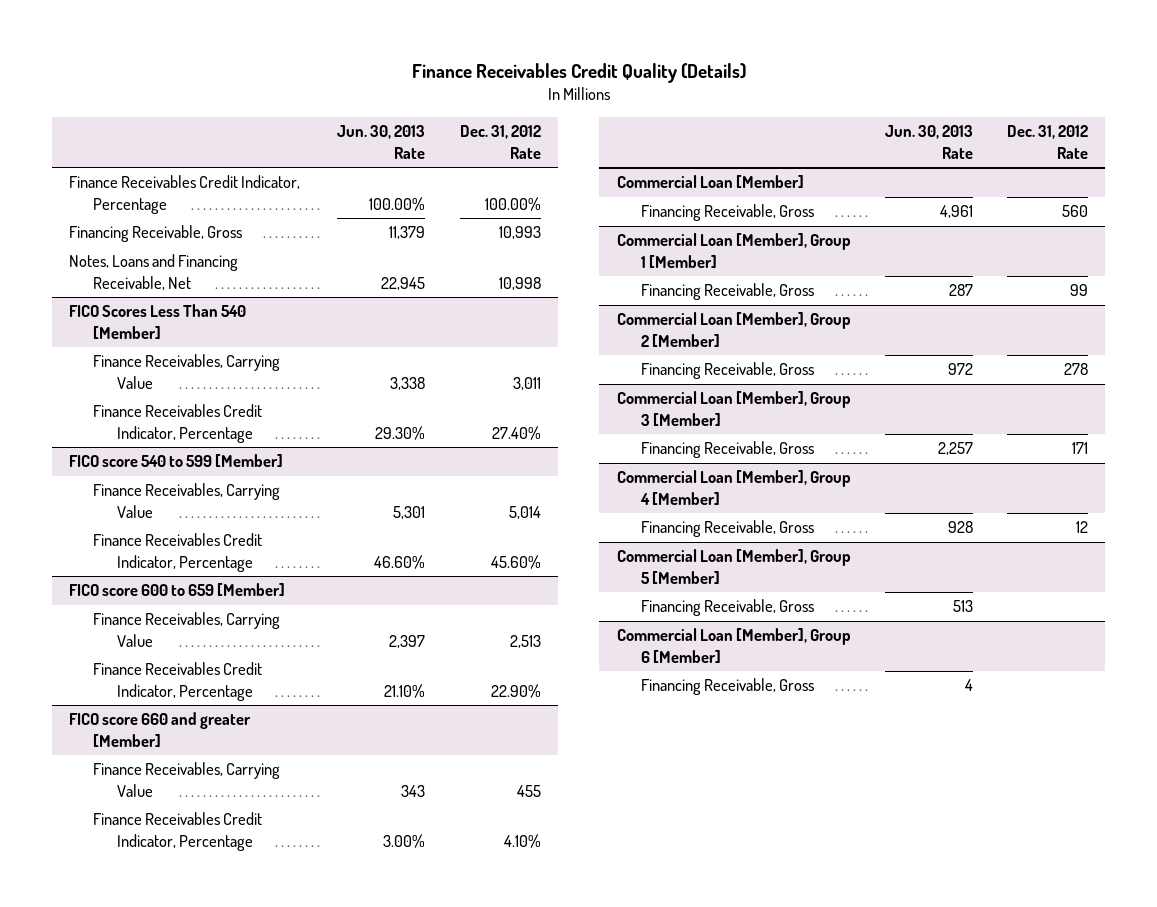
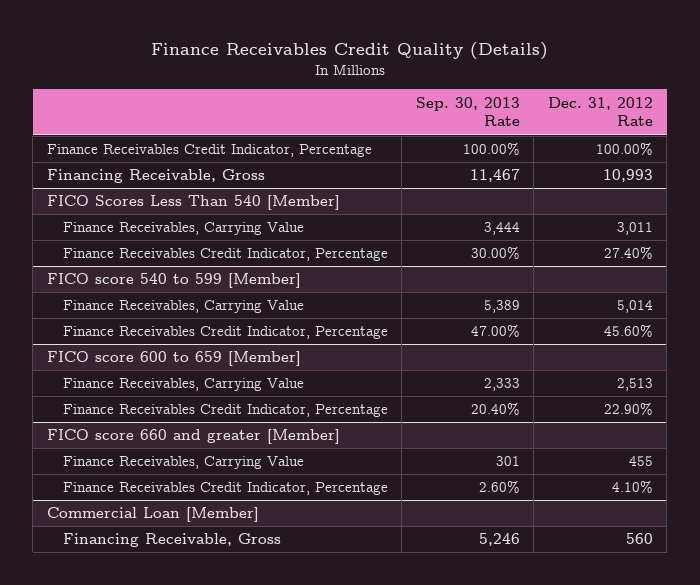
[337,125,426,159] Jun. 30, 2013 Rate -> none
none -> [415,96,520,127] Sep. 30, 2013 Rate
[69,254,239,291] Notes, Loans and Financing Receivable, Net -> none
[616,233,851,269] Commercial Loan [Member], Group 1 [Member] -> none
[640,283,814,301] Financing Receivable, Gross -> none
[616,312,851,348] Commercial Loan [Member], Group 2 [Member] -> none
[640,362,814,380] Financing Receivable, Gross -> none
[616,391,851,427] Commercial Loan [Member], Group 3 [Member] -> none
[640,441,814,459] Financing Receivable, Gross -> none
[616,470,851,506] Commercial Loan [Member], Group 4 [Member] -> none
[640,520,814,538] Financing Receivable, Gross -> none
[616,549,851,585] Commercial Loan [Member], Group 5 [Member] -> none
[640,599,814,617] Financing Receivable, Gross -> none
[616,628,851,664] Commercial Loan [Member], Group 6 [Member] -> none
[640,678,814,696] Financing Receivable, Gross -> none

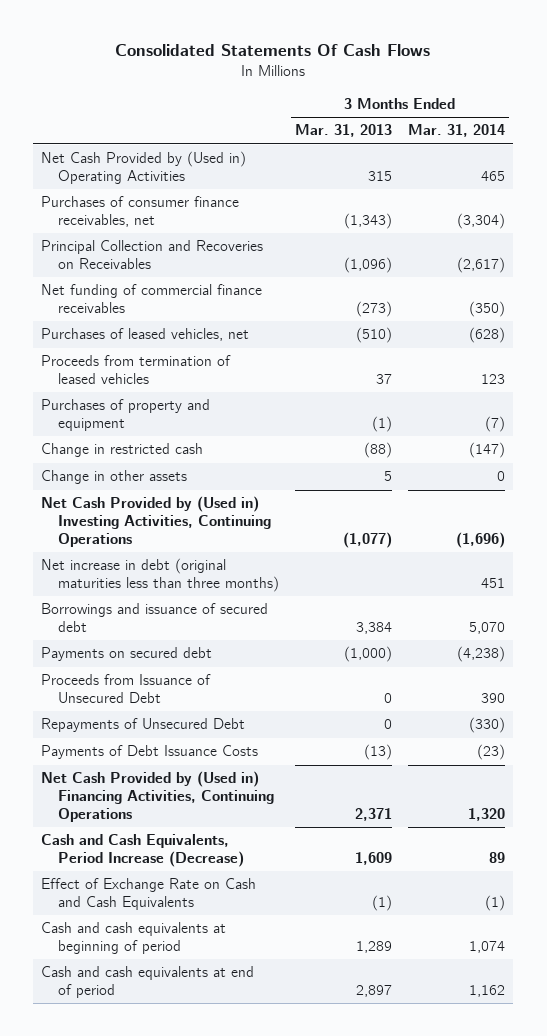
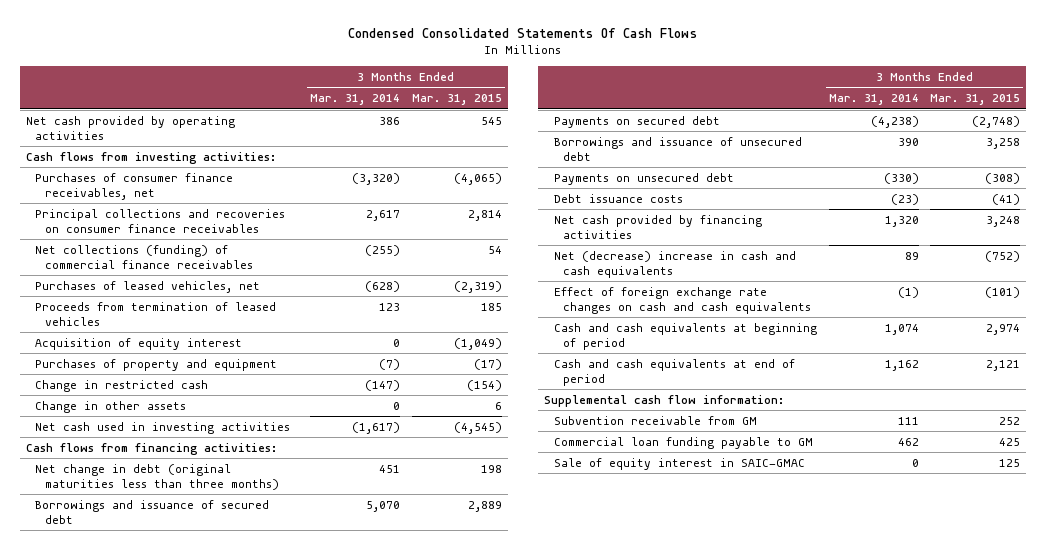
[115,43,431,56] Consolidated Statements Of Cash Flows -> [348,28,698,39] Condensed Consolidated Statements Of Cash Flows
[295,124,393,138] Mar. 31, 2013 -> none
none -> [412,94,503,106] Mar. 31, 2015
[41,151,247,185] Net Cash Provided by (Used in) Operating Activities -> [25,115,235,140] Net cash provided by operating activities
[481,171,506,182] 465 -> [379,116,401,125] 386
none -> [25,151,276,164] Cash flows from investing activities:
[457,213,506,230] (3,304) -> [352,172,401,185] (3,320)
[41,240,264,270] Principal Collection and Recoveries on Receivables -> [35,208,286,233] Principal collections and recoveries on consumer finance receivables
[457,257,506,274] (2,617) -> [366,209,401,221] 2,617
[41,284,263,314] Net funding of commercial finance receivables -> [35,244,254,269] Net collections (funding) of commercial finance receivables
[469,301,506,318] (350) -> [365,244,401,256] (255)
none -> [35,337,243,350] Acquisition of equity interest
[41,496,272,547] Net Cash Provided by (Used in) Investing Activities, Continuing Operations -> [35,421,291,434] Net cash used in investing activities
[456,531,506,548] (1,696) -> [352,421,401,434] (1,617)
none -> [25,442,277,455] Cash flows from financing activities:
[41,558,280,593] Net increase in debt (original maturities less than three months) -> [35,463,280,490] Net change in debt (original maturities less than three months)
[41,674,212,704] Proceeds from Issuance of Unsecured Debt -> [553,136,802,161] Borrowings and issuance of unsecured debt
[41,718,246,733] Repayments of Unsecured Debt -> [553,172,734,185] Payments on unsecured debt
[41,745,259,760] Payments of Debt Issuance Costs -> [553,193,683,203] Debt issuance costs
[41,771,275,822] Net Cash Provided by (Used in) Financing Activities, Continuing Operations -> [553,214,762,239] Net cash provided by financing activities
[41,834,245,868] Cash and Cash Equivalents, Period Increase (Decrease) -> [553,250,796,278] Net (decrease) increase in cash and cash equivalents
[41,878,257,911] Effect of Exchange Rate on Cash and Cash Equivalents -> [553,286,812,314] Effect of foreign exchange rate changes on cash and cash equivalents
none -> [543,394,784,407] Supplemental cash flow information:
none -> [553,415,757,425] Subvention receivable from GM
none -> [553,436,813,449] Commercial loan funding payable to GM
none -> [553,457,805,470] Sale of equity interest in SAIC-GMAC

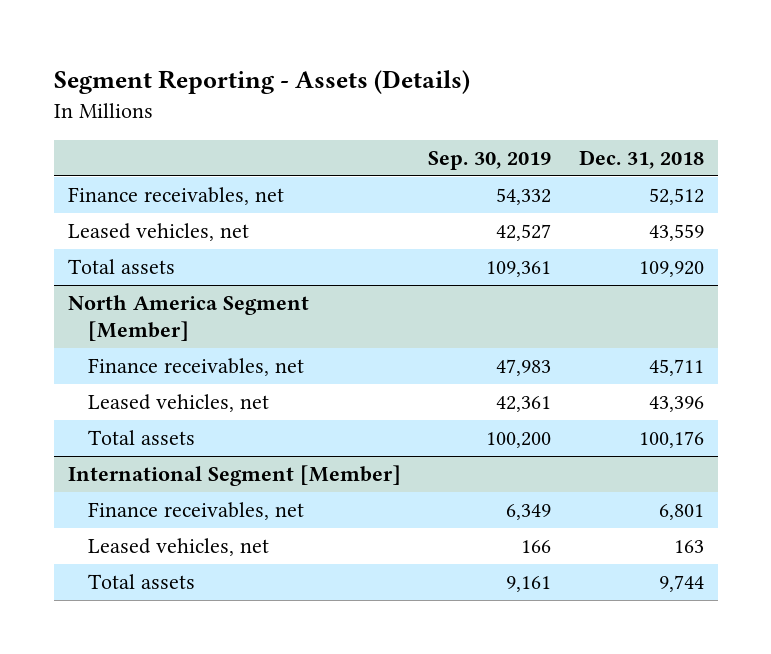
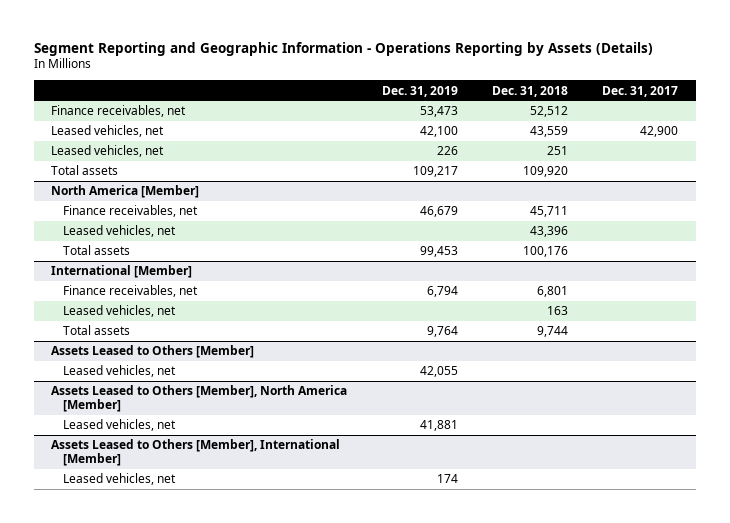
[53,69,470,94] Segment Reporting - Assets (Details) -> [34,41,654,56] Segment Reporting and Geographic Information - Operations Reporting by Assets (Details)
[428,150,552,170] Sep. 30, 2019 -> none
none -> [381,85,458,97] Dec. 31, 2019
none -> [602,85,679,97] Dec. 31, 2017
none -> [51,145,165,158] Leased vehicles, net
[67,295,309,341] North America Segment [Member] -> [51,185,200,199] North America [Member]
[67,465,401,487] International Segment [Member] -> [51,265,193,279] International [Member]
none -> [51,345,255,359] Assets Leased to Others [Member]
none -> [62,365,176,378] Leased vehicles, net
none -> [51,385,348,413] Assets Leased to Others [Member], North America [Member]
none -> [62,419,176,432] Leased vehicles, net
none -> [51,439,341,467] Assets Leased to Others [Member], International [Member]
none -> [62,473,176,486] Leased vehicles, net

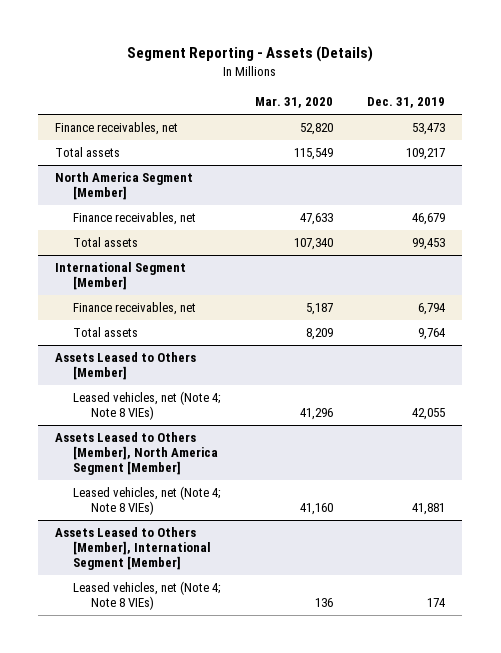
[34,41,654,56] Segment Reporting and Geographic Information - Operations Reporting by Assets (Details) -> [127,46,374,63] Segment Reporting - Assets (Details)
[492,85,569,97] Dec. 31, 2018 -> none
[602,85,679,97] Dec. 31, 2017 -> none
none -> [255,97,334,109] Mar. 31, 2020
[51,125,165,138] Leased vehicles, net -> none
[51,145,165,158] Leased vehicles, net -> none
[51,185,200,199] North America [Member] -> [55,172,194,201] North America Segment [Member]
[62,225,176,238] Leased vehicles, net -> none
[51,265,193,279] International [Member] -> [55,262,187,291] International Segment [Member]
[62,305,176,318] Leased vehicles, net -> none
[62,365,176,378] Leased vehicles, net -> [73,391,222,421] Leased vehicles, net (Note 4; Note 8 VIEs)
[51,385,348,413] Assets Leased to Others [Member], North America [Member] -> [55,432,219,476] Assets Leased to Others [Member], North America Segment [Member]
[62,419,176,432] Leased vehicles, net -> [73,486,222,516] Leased vehicles, net (Note 4; Note 8 VIEs)
[51,439,341,467] Assets Leased to Others [Member], International [Member] -> [55,527,212,571] Assets Leased to Others [Member], International Segment [Member]
[62,473,176,486] Leased vehicles, net -> [73,581,222,611] Leased vehicles, net (Note 4; Note 8 VIEs)

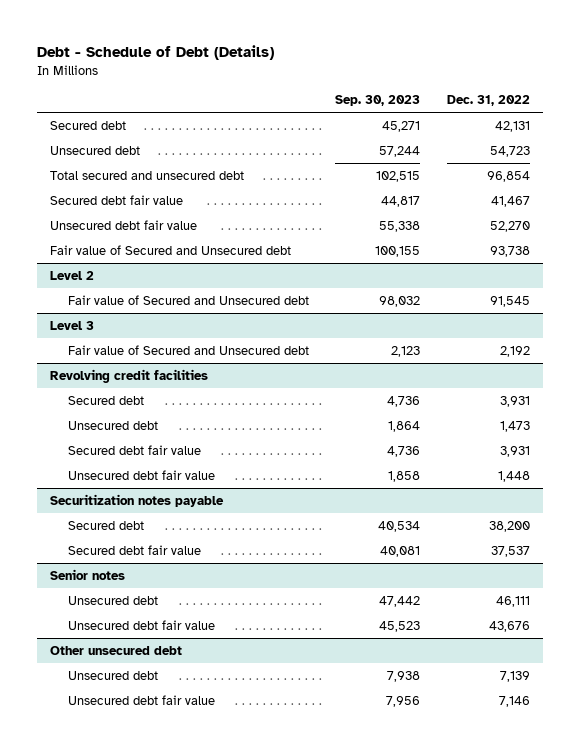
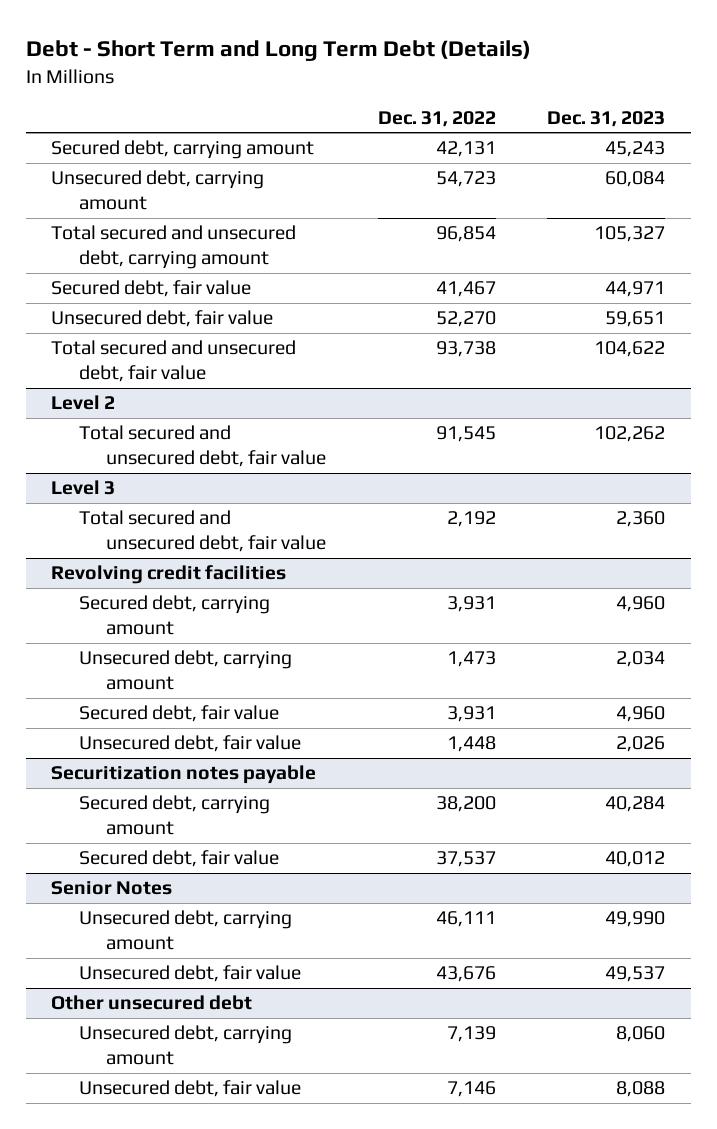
[37,45,275,61] Debt - Schedule of Debt (Details) -> [25,40,531,62] Debt - Short Term and Long Term Debt (Details)
[335,95,421,107] Sep. 30, 2023 -> none
none -> [547,110,666,127] Dec. 31, 2023
[50,120,127,130] Secured debt -> [51,140,315,160] Secured debt, carrying amount
[50,145,141,155] Unsecured debt -> [51,170,265,211] Unsecured debt, carrying amount
[50,170,245,180] Total secured and unsecured debt -> [51,225,297,270] Total secured and unsecured debt, carrying amount
[50,194,184,205] Secured debt fair value -> [51,280,252,298] Secured debt, fair value
[50,219,198,230] Unsecured debt fair value -> [51,310,274,328] Unsecured debt, fair value
[50,244,292,255] Fair value of Secured and Unsecured debt -> [51,340,297,383] Total secured and unsecured debt, fair value
[68,294,310,305] Fair value of Secured and Unsecured debt -> [78,425,327,468] Total secured and unsecured debt, fair value
[68,344,310,355] Fair value of Secured and Unsecured debt -> [78,510,327,553] Total secured and unsecured debt, fair value
[68,395,145,405] Secured debt -> [78,595,270,636] Secured debt, carrying amount
[68,420,159,430] Unsecured debt -> [78,650,292,691] Unsecured debt, carrying amount
[68,444,202,455] Secured debt fair value -> [78,705,279,723] Secured debt, fair value
[68,469,216,480] Unsecured debt fair value -> [78,735,301,753] Unsecured debt, fair value
[68,520,145,530] Secured debt -> [78,795,270,836] Secured debt, carrying amount
[68,544,202,555] Secured debt fair value -> [78,850,279,868] Secured debt, fair value
[50,568,126,580] Senior notes -> [51,881,173,896] Senior Notes
[68,595,159,605] Unsecured debt -> [78,910,292,951] Unsecured debt, carrying amount
[68,619,216,630] Unsecured debt fair value -> [78,965,301,983] Unsecured debt, fair value
[68,670,159,680] Unsecured debt -> [78,1025,292,1066] Unsecured debt, carrying amount
[68,694,216,705] Unsecured debt fair value -> [78,1080,301,1098] Unsecured debt, fair value

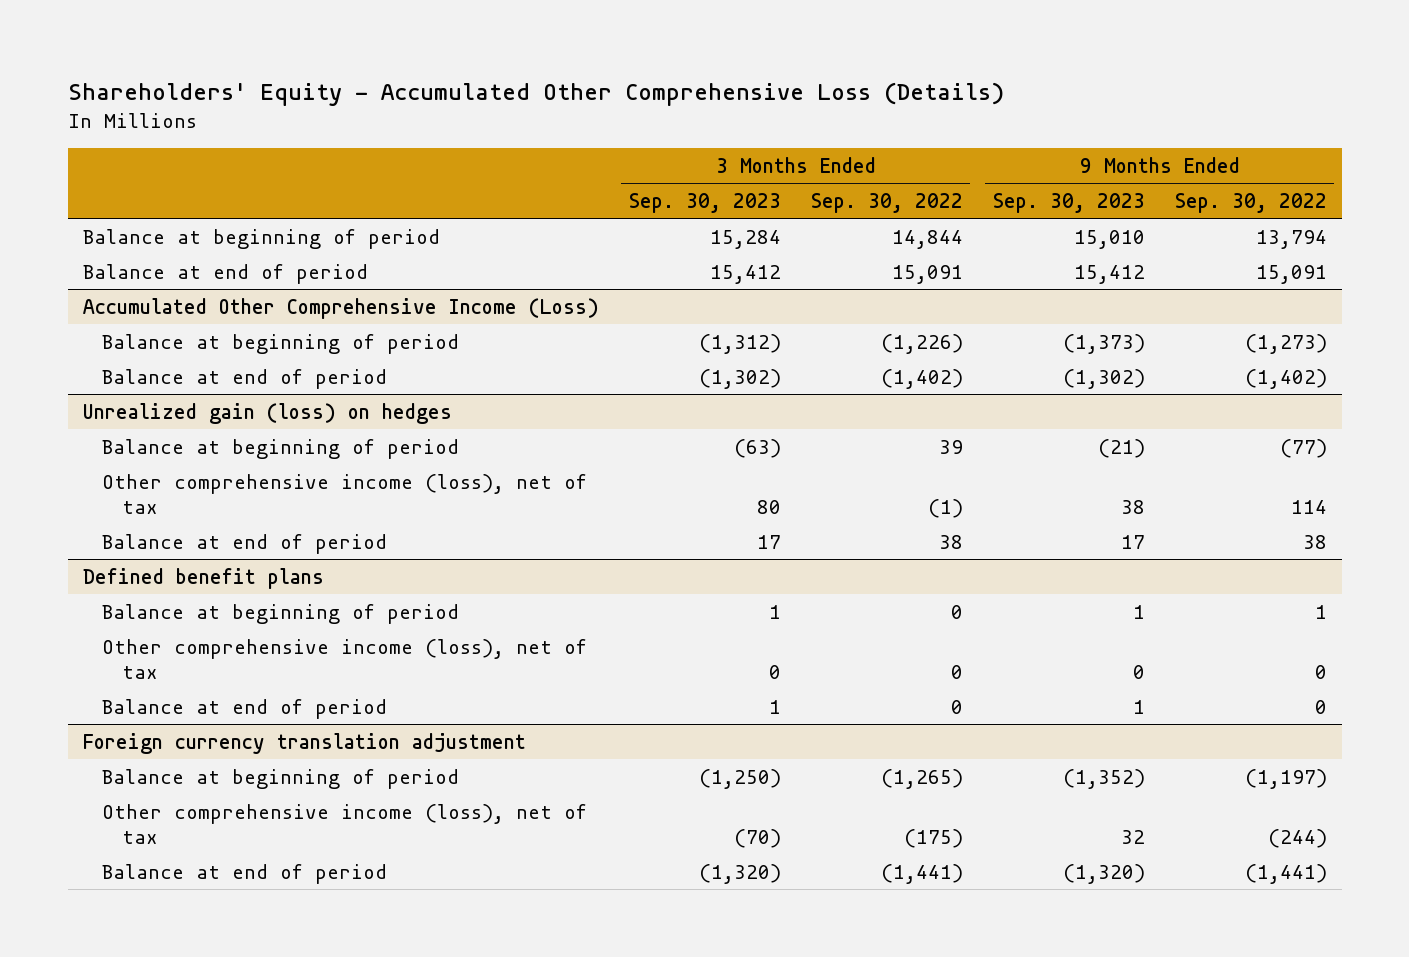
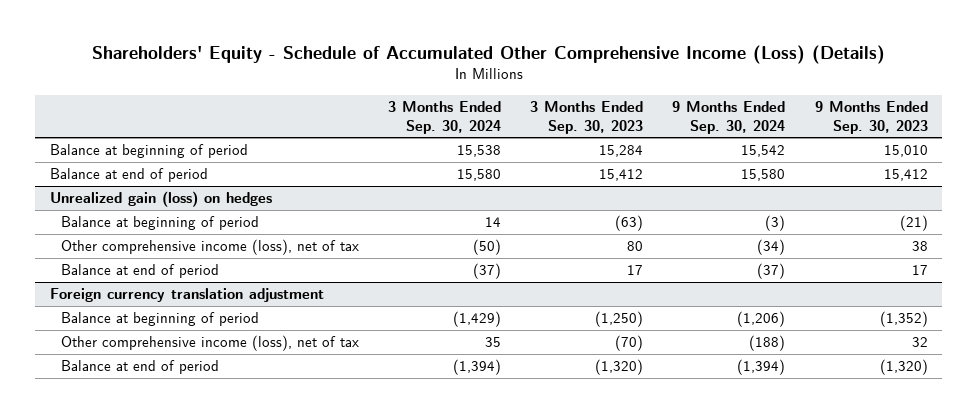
[67,81,1004,106] Shareholders' Equity - Accumulated Other Comprehensive Loss (Details) -> [91,44,885,64] Shareholders' Equity - Schedule of Accumulated Other Comprehensive Income (Loss) (Details)
[810,192,963,213] Sep. 30, 2022 -> none
[1174,192,1327,213] Sep. 30, 2022 -> none
none -> [388,100,502,134] 3 Months Ended Sep. 30, 2024
none -> [672,100,786,134] 9 Months Ended Sep. 30, 2024
[82,297,599,319] Accumulated Other Comprehensive Income (Loss) -> none
[102,333,460,354] Balance at beginning of period -> none
[102,368,388,389] Balance at end of period -> none
[82,567,324,589] Defined benefit plans -> none
[102,603,460,624] Balance at beginning of period -> none
[102,638,588,679] Other comprehensive income (loss), net of tax -> none
[102,698,388,719] Balance at end of period -> none

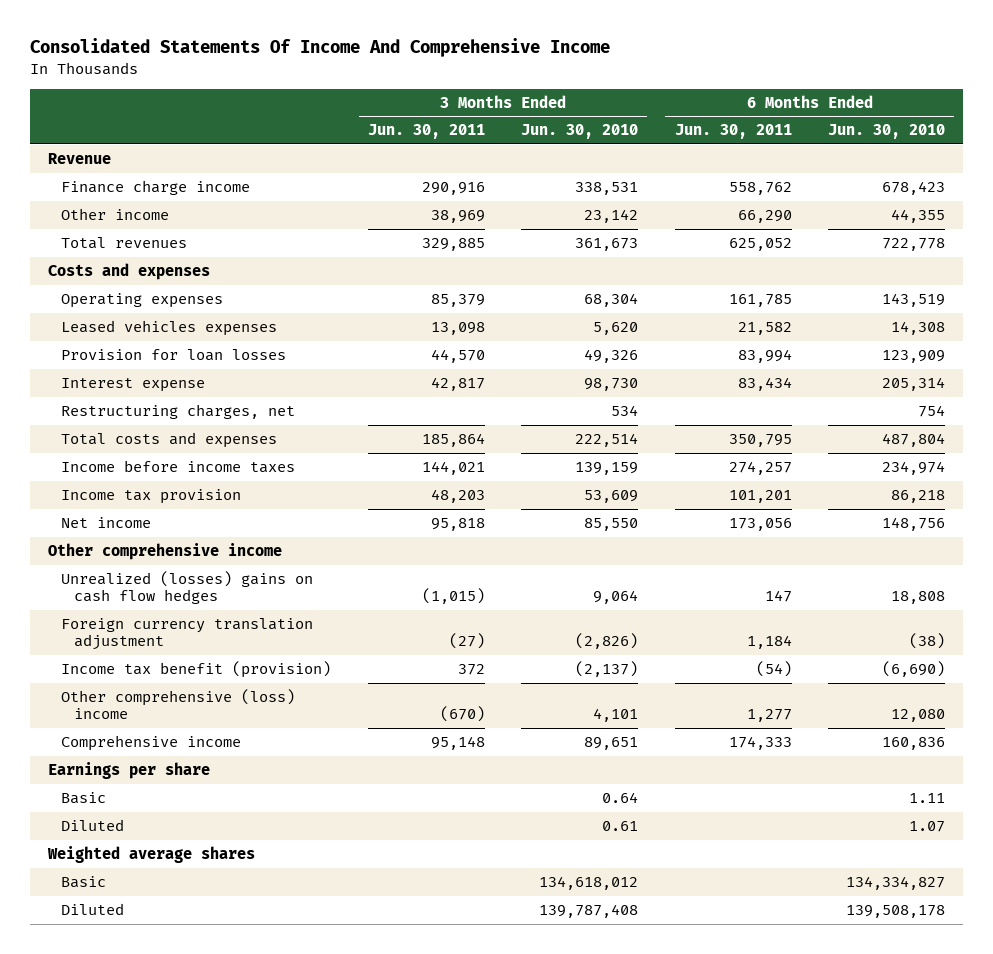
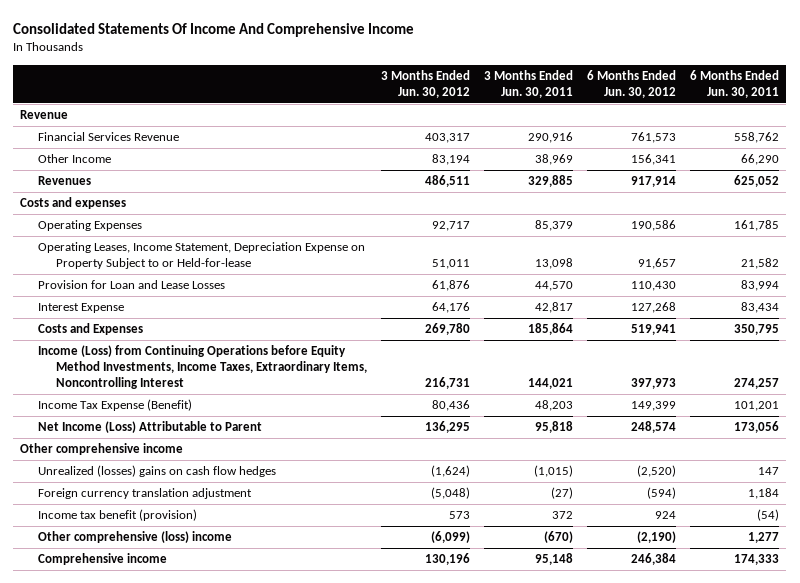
[521,124,639,140] Jun. 30, 2010 -> none
[827,124,945,140] Jun. 30, 2010 -> none
none -> [381,70,471,99] 3 Months Ended Jun. 30, 2012
none -> [587,70,677,99] 6 Months Ended Jun. 30, 2012
[61,180,251,196] Finance charge income -> [38,132,180,142] Financial Services Revenue
[61,208,170,221] Other income -> [38,154,112,164] Other Income
[61,237,188,250] Total revenues -> [38,176,92,186] Revenues
[61,404,296,420] Restructuring charges, net -> none
[61,293,224,309] Operating expenses -> [38,220,143,232] Operating Expenses
[61,320,278,337] Leased vehicles expenses -> [38,242,366,270] Operating Leases, Income Statement, Depreciation Expense on Property Subject to or Held-for-lease
[61,349,287,362] Provision for loan losses -> [38,280,226,290] Provision for Loan and Lease Losses
[61,378,206,393] Interest expense -> [38,303,125,314] Interest Expense
[61,432,278,449] Total costs and expenses -> [38,323,144,336] Costs and Expenses
[61,460,296,474] Income before income taxes -> [38,345,368,390] Income (Loss) from Continuing Operations before Equity Method Investments, Income Taxes, Extraordinary Items, Noncontrolling Interest
[61,489,242,505] Income tax provision -> [38,399,193,412] Income Tax Expense (Benefit)
[61,517,152,529] Net income -> [38,421,263,434] Net Income (Loss) Attributable to Parent
[48,762,211,780] Earnings per share -> none
[61,792,107,805] Basic -> none
[61,819,125,832] Diluted -> none
[47,846,256,864] Weighted average shares -> none
[61,876,107,889] Basic -> none
[61,903,125,916] Diluted -> none

